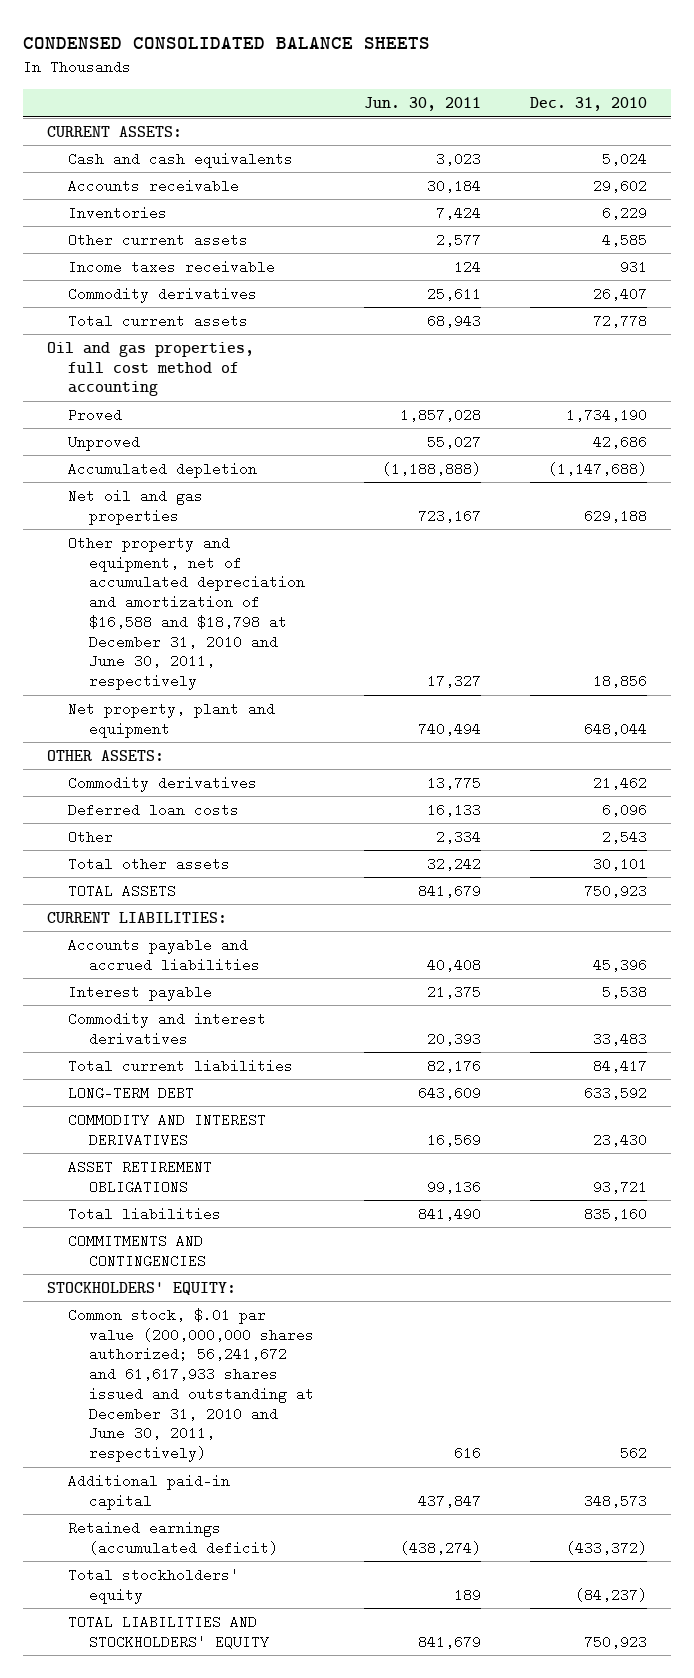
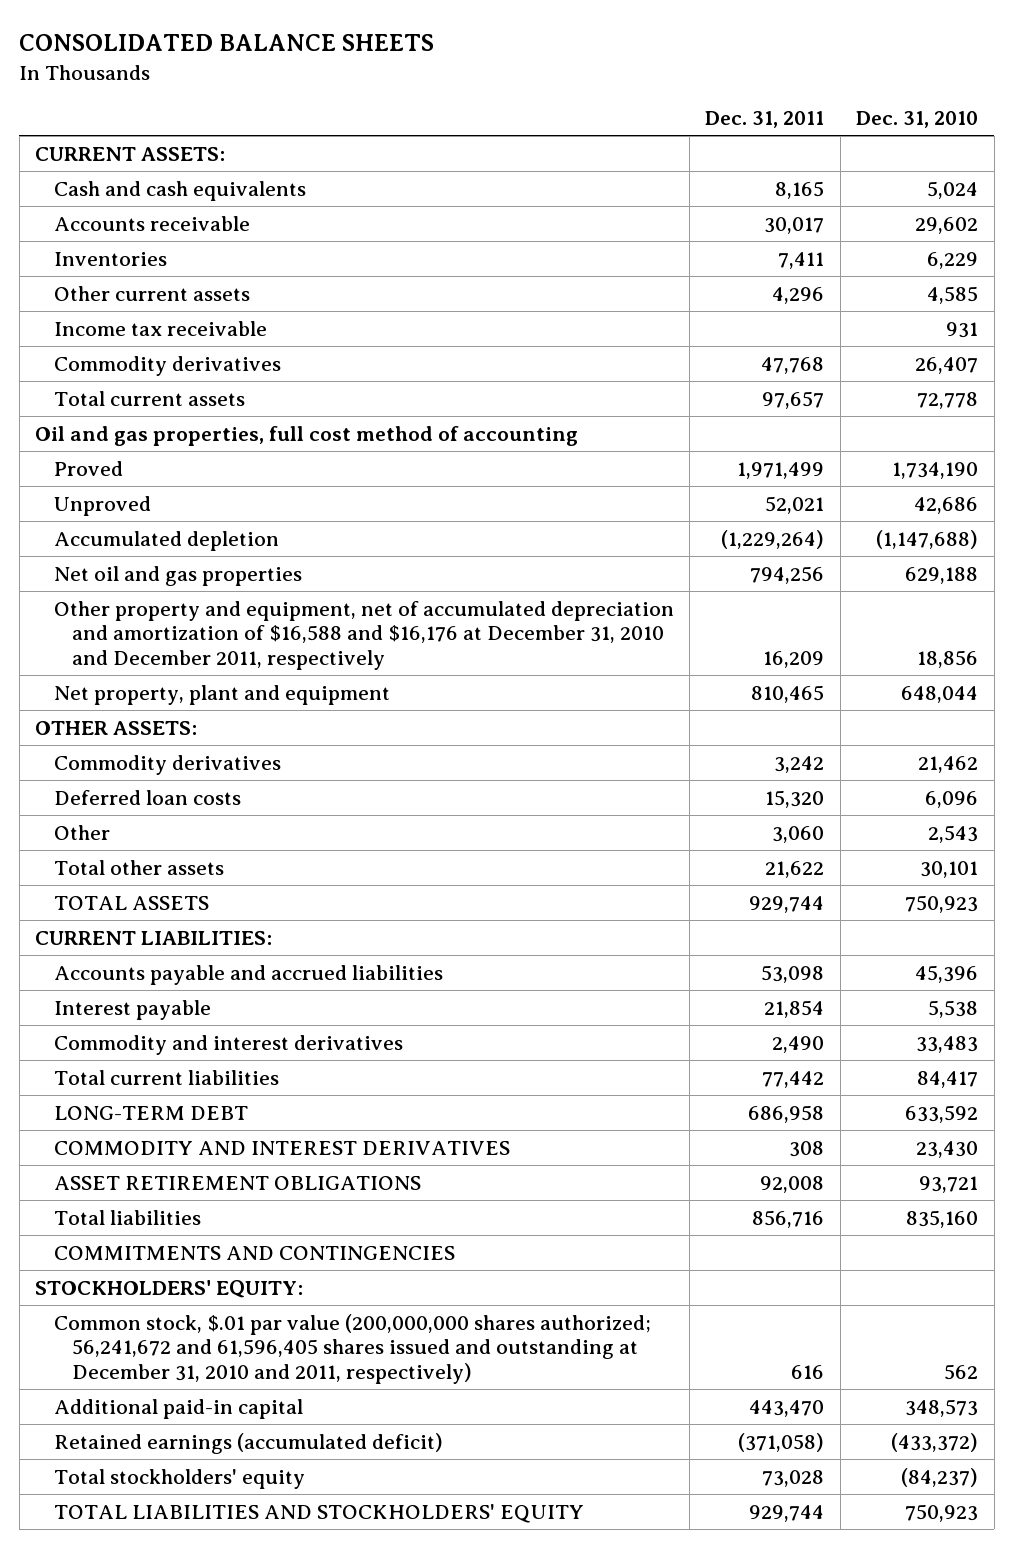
[22,37,430,50] CONDENSED CONSOLIDATED BALANCE SHEETS -> [19,34,435,52] CONSOLIDATED BALANCE SHEETS
[363,97,481,112] Jun. 30, 2011 -> none
none -> [705,110,825,128] Dec. 31, 2011
[68,259,276,274] Income taxes receivable -> [53,320,267,336] Income tax receivable
[68,535,306,691] Other property and equipment, net of accumulated depreciation and amortization of $16,588 and $18,798 at December 31, 2010 and June 30, 2011, respectively -> [53,600,674,670] Other property and equipment, net of accumulated depreciation and amortization of $16,588 and $16,176 at December 31, 2010 and December 2011, respectively
[68,1307,315,1463] Common stock, $.01 par value (200,000,000 shares authorized; 56,241,672 and 61,617,933 shares issued and outstanding at December 31, 2010 and June 30, 2011, respectively) -> [53,1313,651,1384] Common stock, $.01 par value (200,000,000 shares authorized; 56,241,672 and 61,596,405 shares issued and outstanding at December 31, 2010 and 2011, respectively)

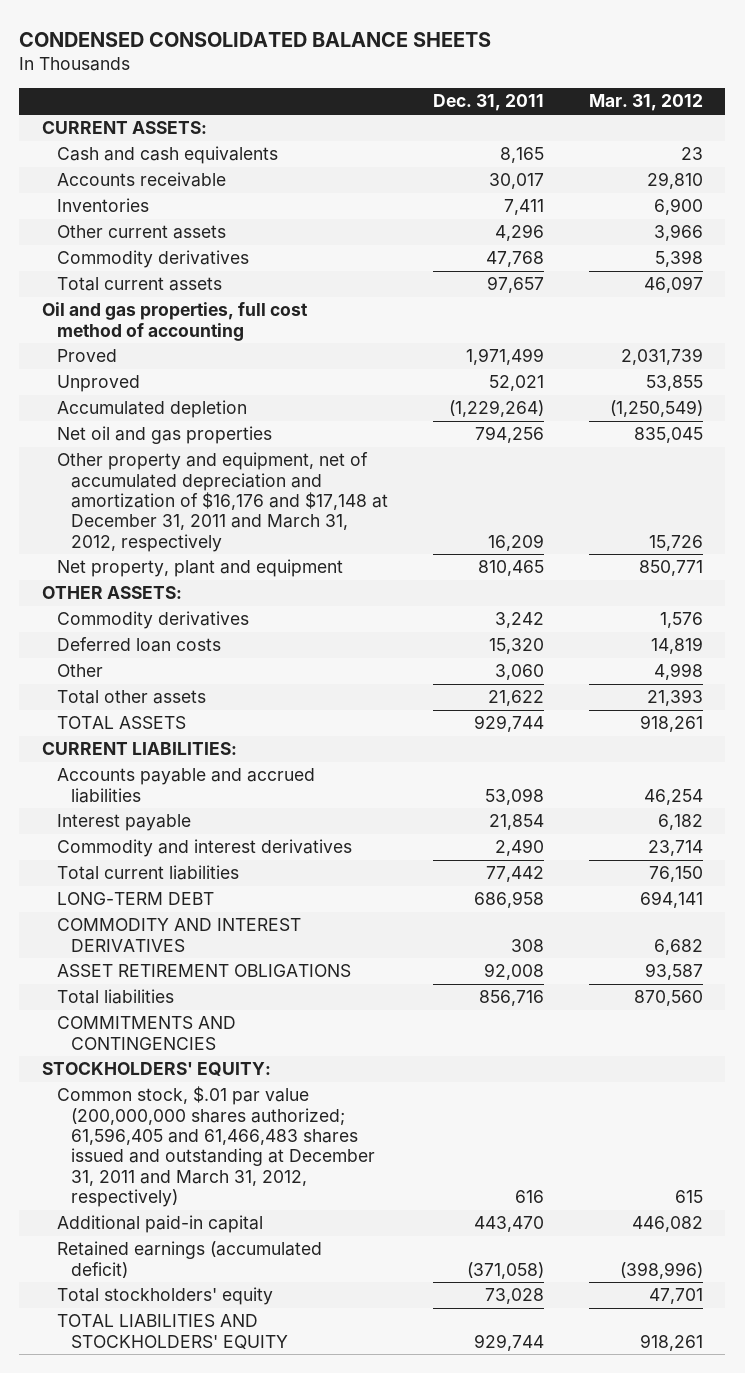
[19,34,435,52] CONSOLIDATED BALANCE SHEETS -> [19,31,492,47] CONDENSED CONSOLIDATED BALANCE SHEETS
[856,110,979,128] Dec. 31, 2010 -> none
none -> [588,94,703,112] Mar. 31, 2012
[53,320,267,336] Income tax receivable -> none
[53,600,674,670] Other property and equipment, net of accumulated depreciation and amortization of $16,588 and $16,176 at December 31, 2010 and December 2011, respectively -> [56,452,389,552] Other property and equipment, net of accumulated depreciation and amortization of $16,176 and $17,148 at December 31, 2011 and March 31, 2012, respectively
[53,1313,651,1384] Common stock, $.01 par value (200,000,000 shares authorized; 56,241,672 and 61,596,405 shares issued and outstanding at December 31, 2010 and 2011, respectively) -> [56,1086,376,1207] Common stock, $.01 par value (200,000,000 shares authorized; 61,596,405 and 61,466,483 shares issued and outstanding at December 31, 2011 and March 31, 2012, respectively)

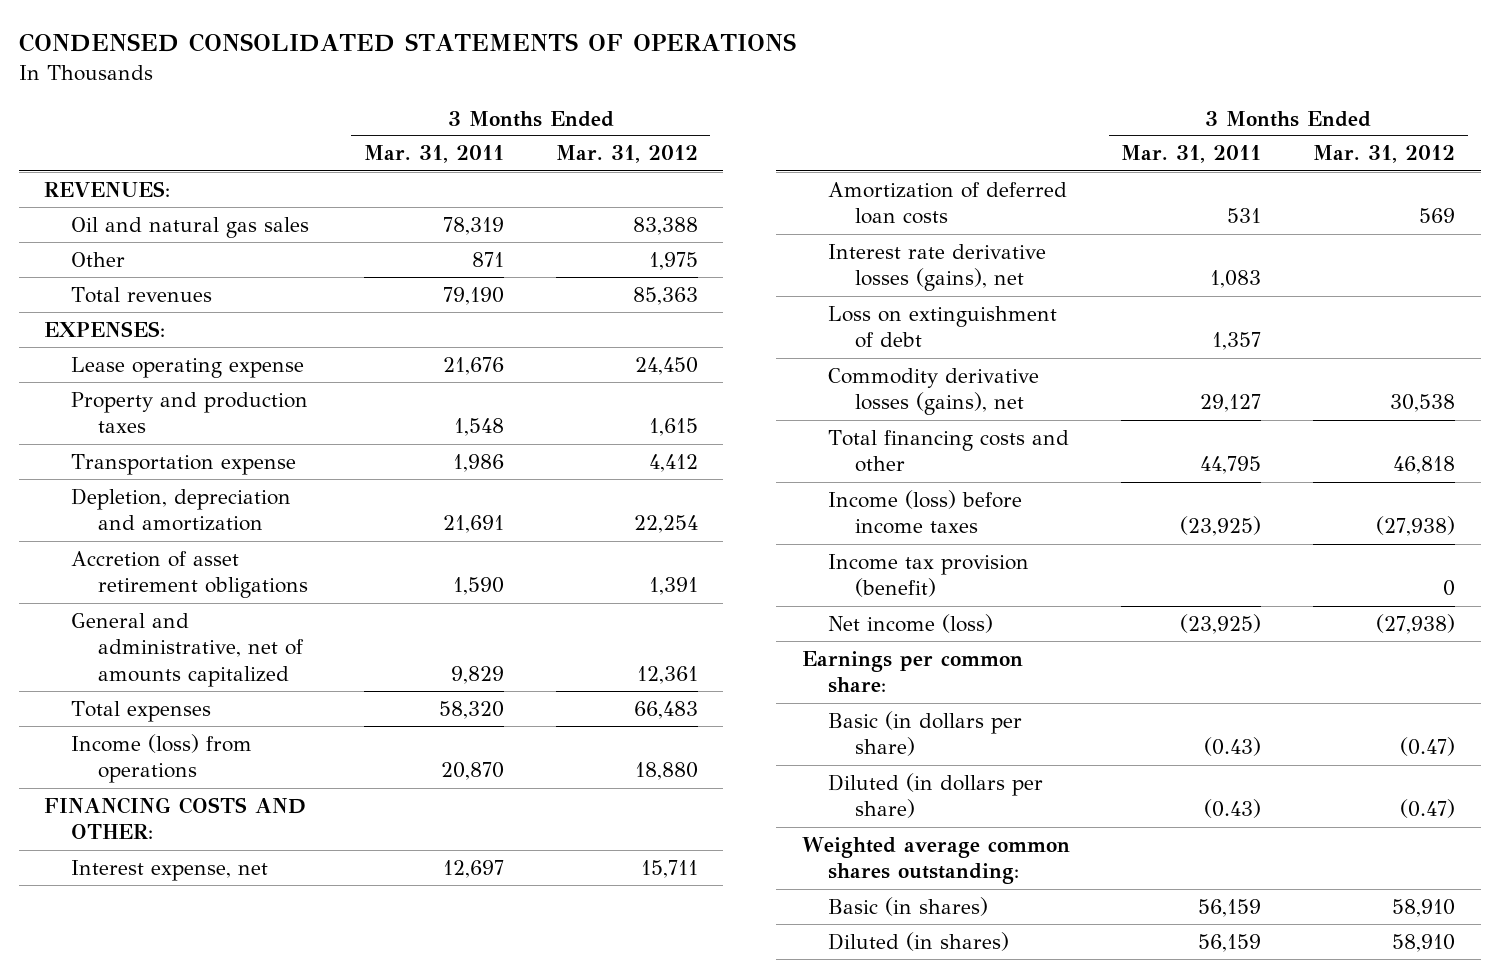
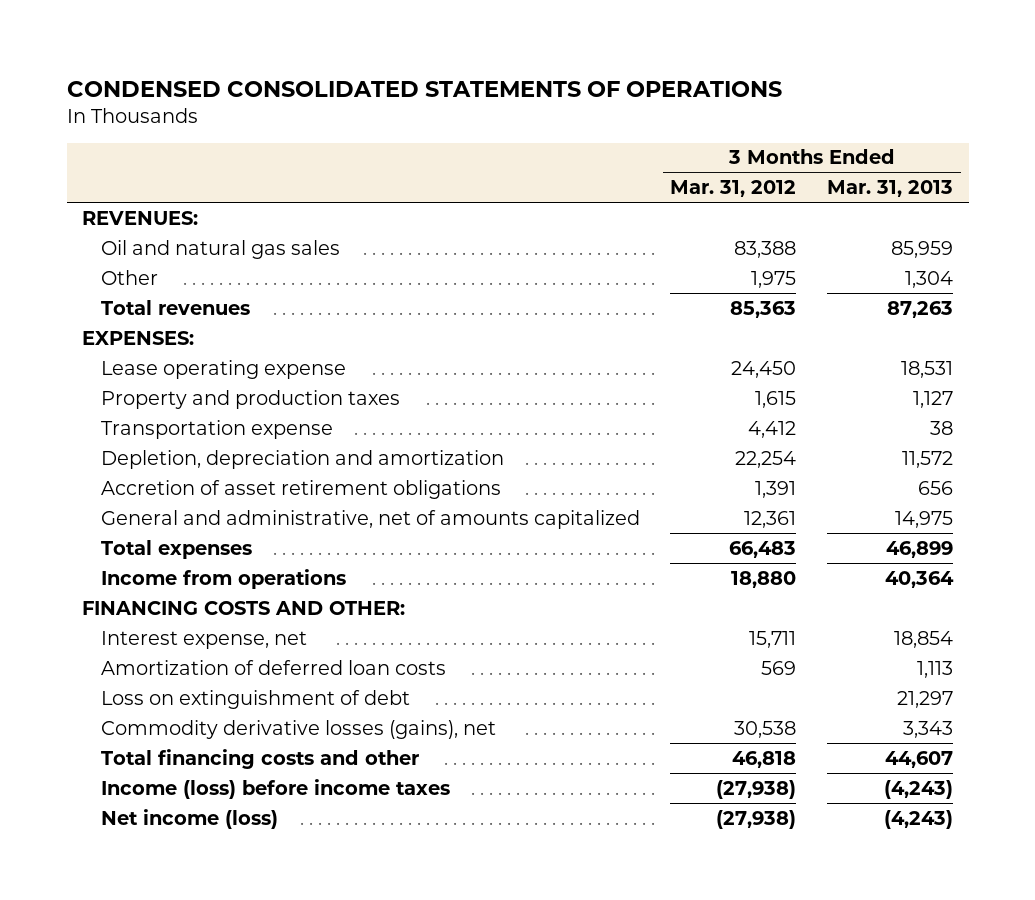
[363,145,504,164] Mar. 31, 2011 -> none
none -> [827,180,954,198] Mar. 31, 2013
[71,733,253,784] Income (loss) from operations -> [100,568,346,589] Income from operations
[828,243,1047,292] Interest rate derivative losses (gains), net -> none
[828,553,1030,598] Income tax provision (benefit) -> none
[801,650,1023,694] Earnings per common share: -> none
[828,710,1023,757] Basic (in dollars per share) -> none
[828,772,1044,819] Diluted (in dollars per share) -> none
[801,836,1070,885] Weighted average common shares outstanding: -> none
[828,896,989,916] Basic (in shares) -> none
[828,931,1010,951] Diluted (in shares) -> none

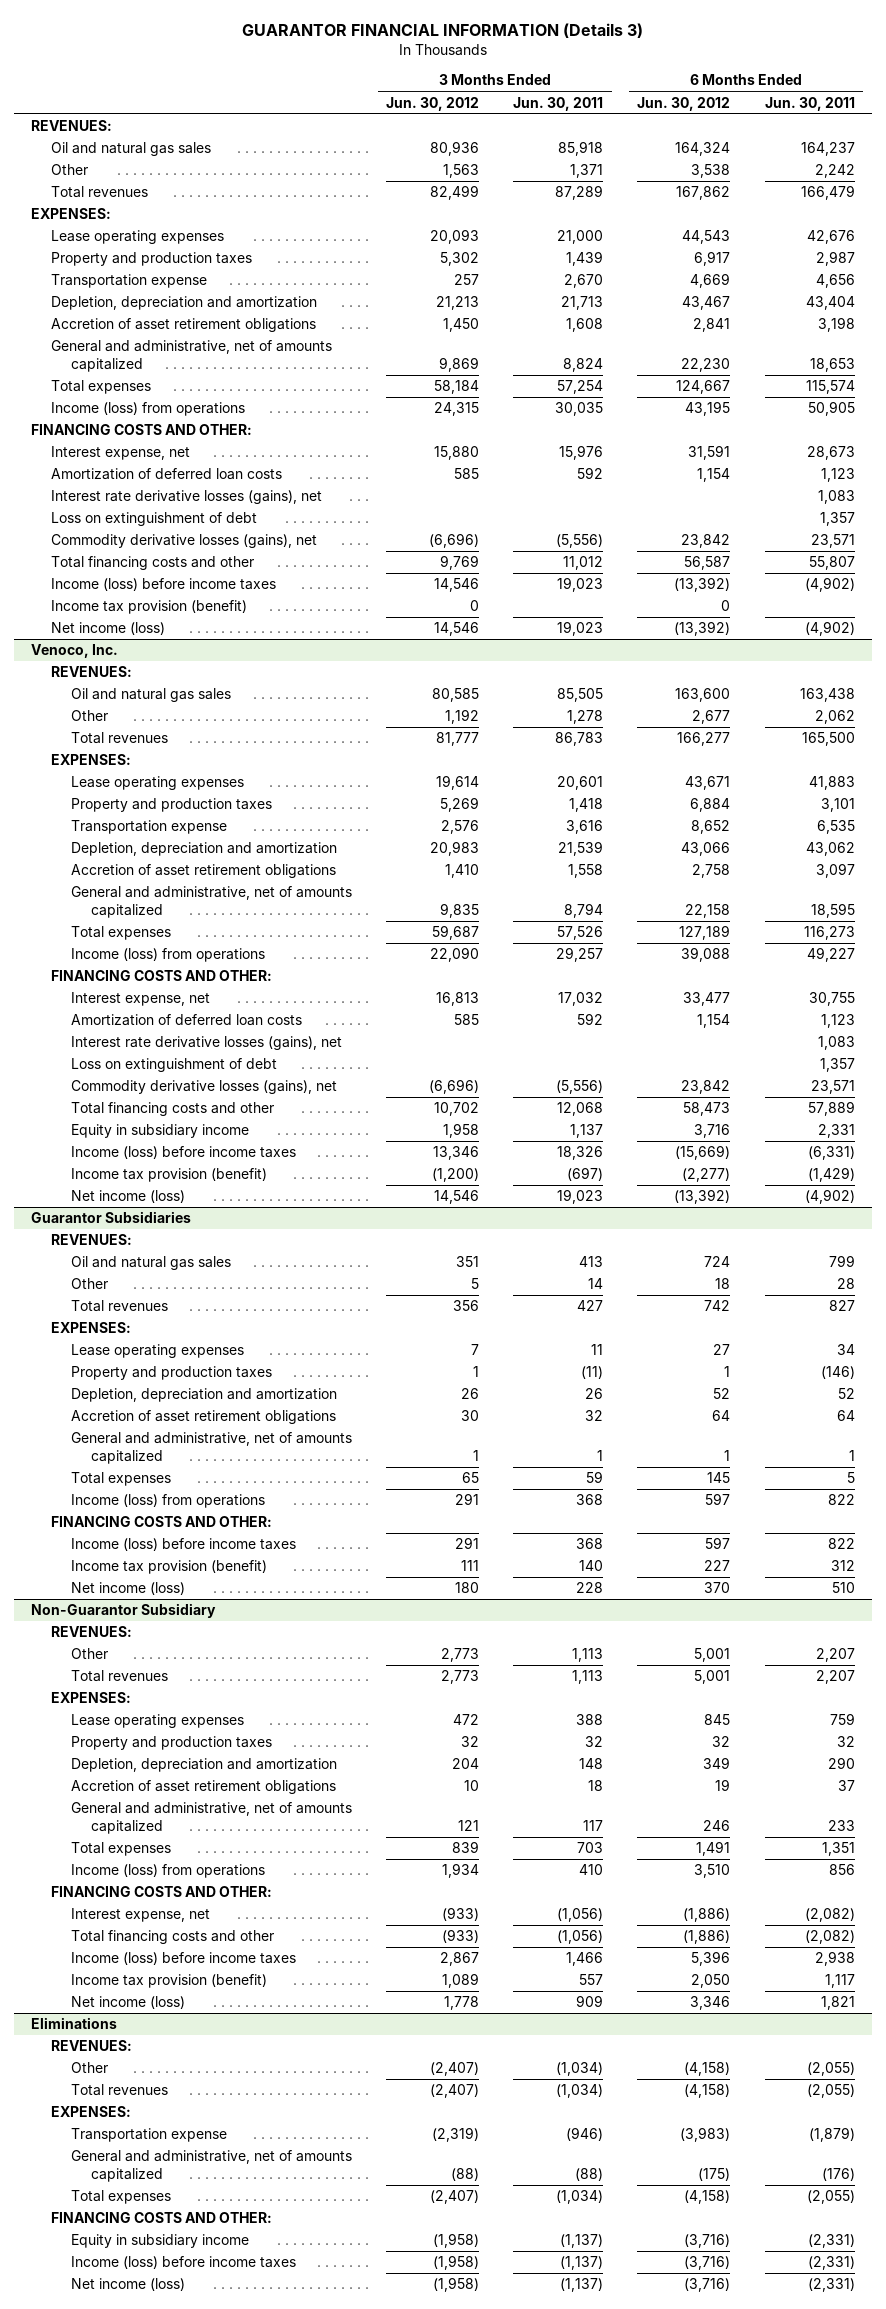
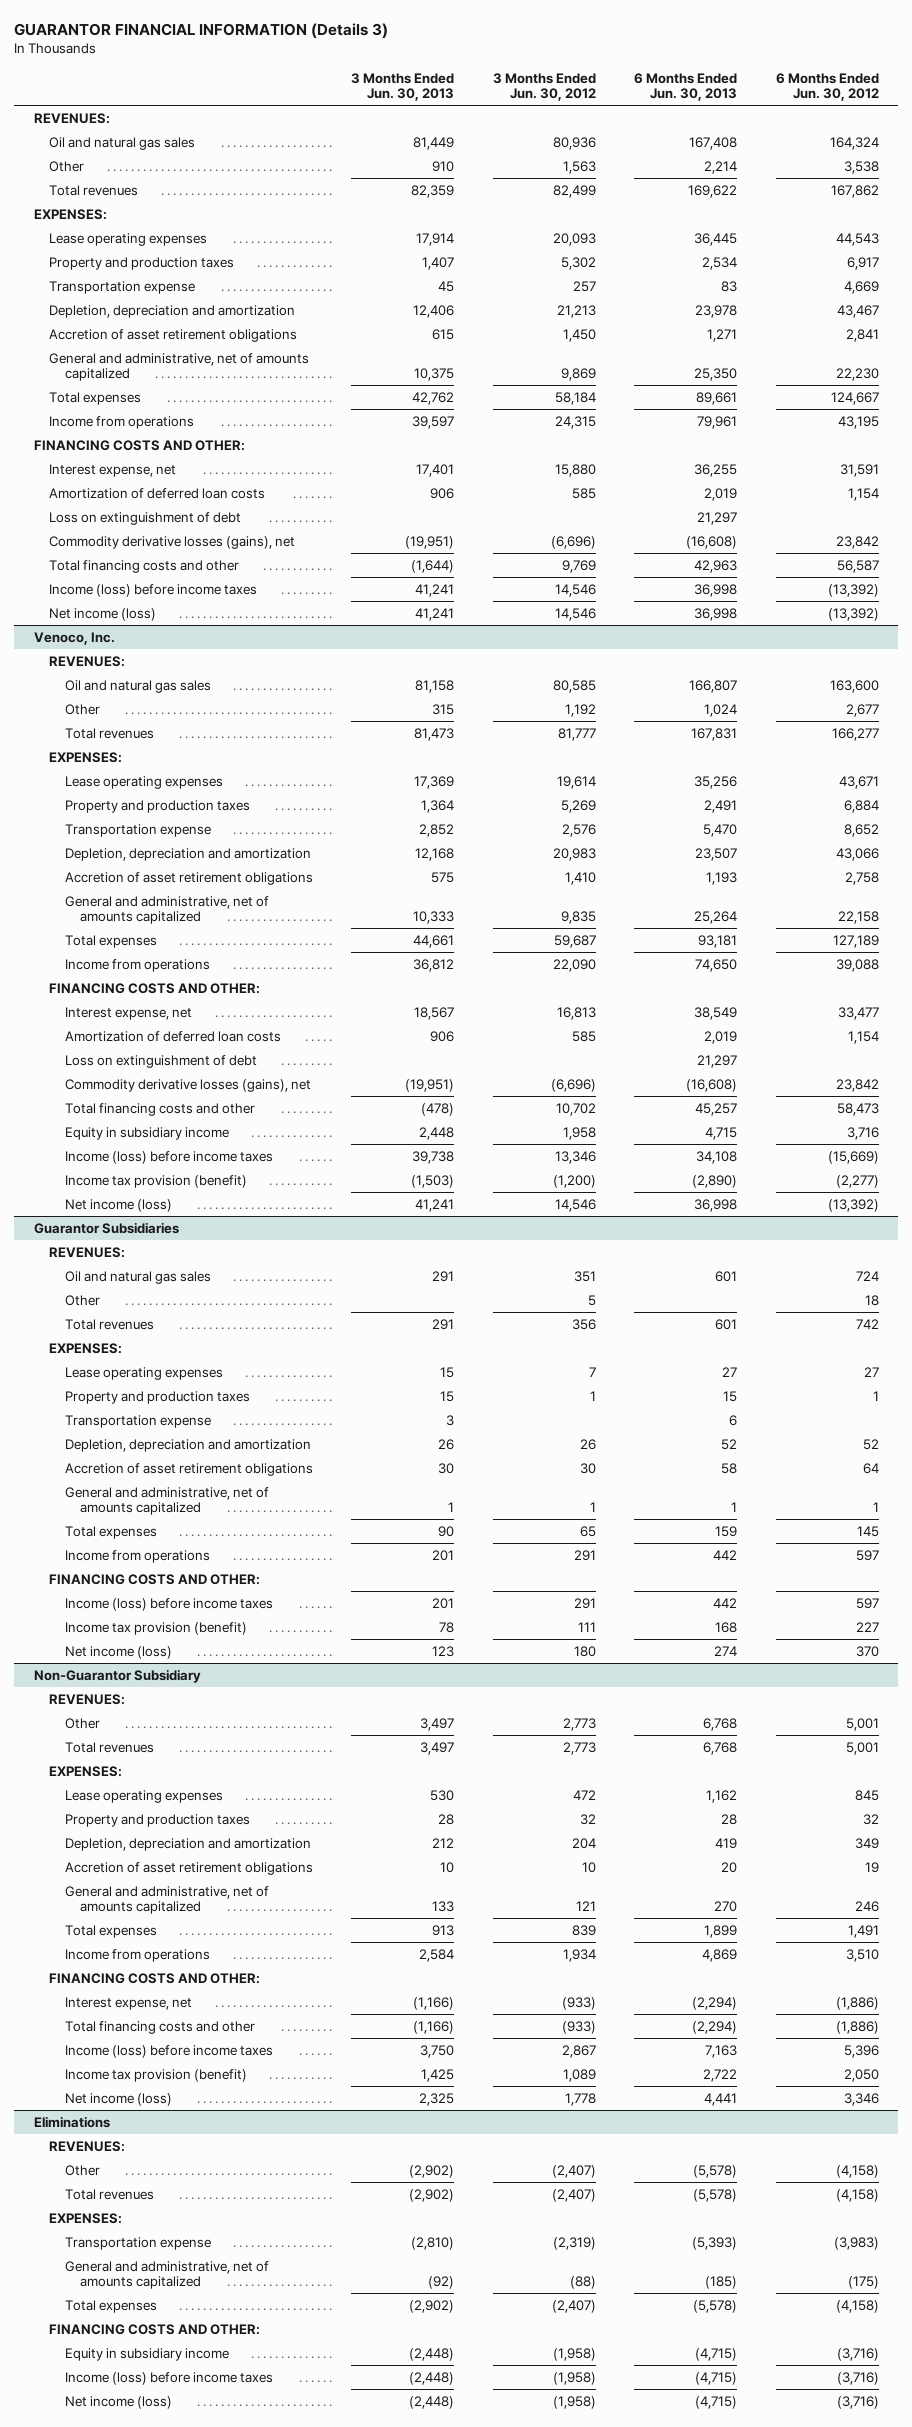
[513,96,604,111] Jun. 30, 2011 -> none
[764,96,855,111] Jun. 30, 2011 -> none
none -> [351,72,455,102] 3 Months Ended Jun. 30, 2013
none -> [634,72,738,102] 6 Months Ended Jun. 30, 2013
[51,402,246,417] Income (loss) from operations -> [49,415,195,429] Income from operations
[51,490,323,505] Interest rate derivative losses (gains), net -> none
[51,600,248,615] Income tax provision (benefit) -> none
[71,948,266,963] Income (loss) from operations -> [64,958,210,972] Income from operations
[71,1036,343,1051] Interest rate derivative losses (gains), net -> none
none -> [64,1414,211,1428] Transportation expense
[71,1494,266,1509] Income (loss) from operations -> [64,1549,210,1563] Income from operations
[71,1864,266,1879] Income (loss) from operations -> [64,1948,210,1962] Income from operations

